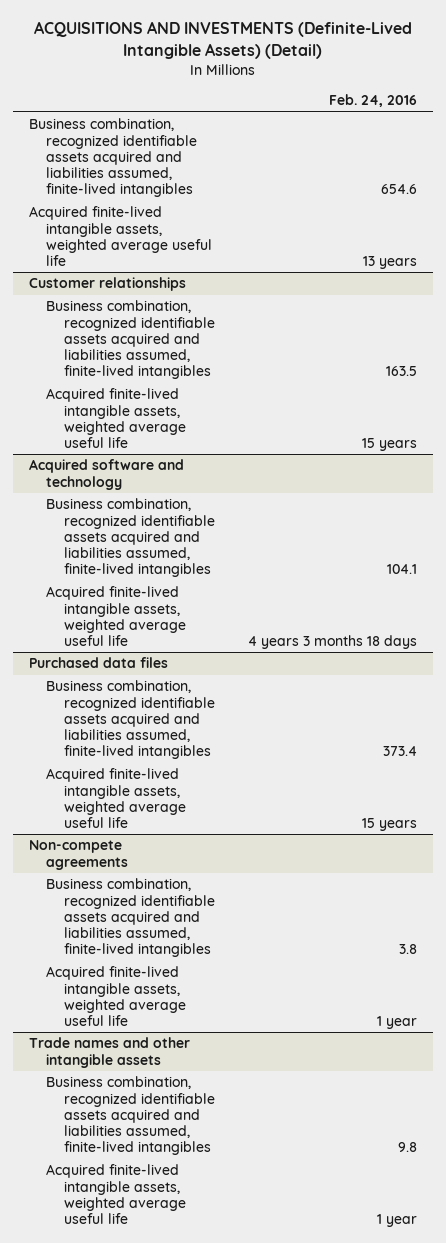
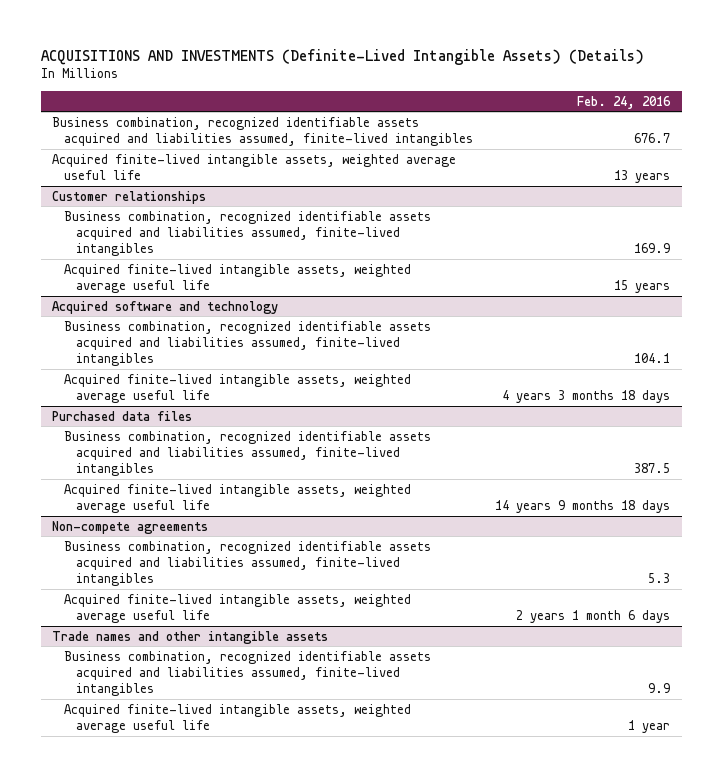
[33,21,412,59] ACQUISITIONS AND INVESTMENTS (Definite-Lived Intangible Assets) (Detail) -> [40,48,644,65] ACQUISITIONS AND INVESTMENTS (Definite-Lived Intangible Assets) (Details)
[380,183,417,194] 654.6 -> [634,132,671,143] 676.7
[385,365,417,376] 163.5 -> [634,243,671,254] 169.9
[382,745,417,756] 373.4 -> [634,463,671,474] 387.5
[361,817,417,831] 15 years -> [495,499,671,513] 14 years 9 months 18 days
[398,943,417,954] 3.8 -> [648,573,671,584] 5.3
[376,1015,417,1029] 1 year -> [516,609,671,623] 2 years 1 month 6 days
[397,1141,417,1152] 9.8 -> [648,683,671,694] 9.9

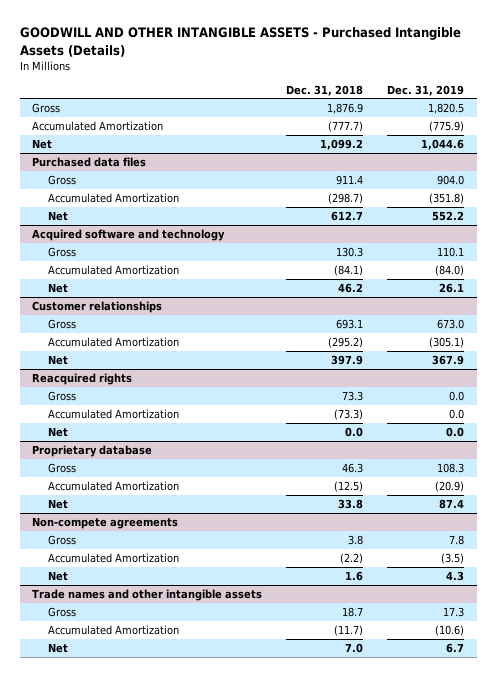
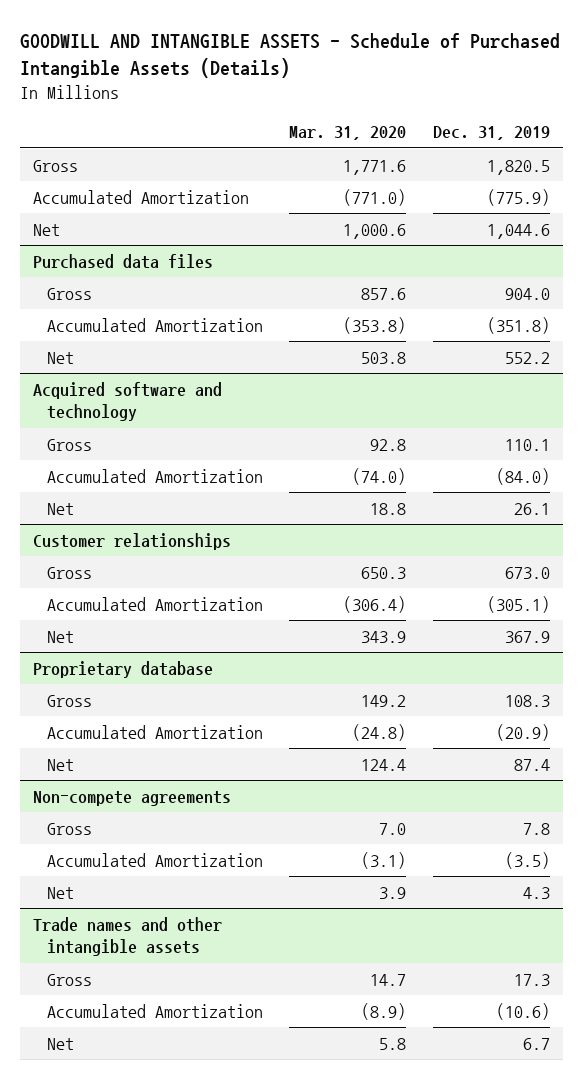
[20,27,462,57] GOODWILL AND OTHER INTANGIBLE ASSETS - Purchased Intangible Assets (Details) -> [19,33,560,79] GOODWILL AND INTANGIBLE ASSETS - Schedule of Purchased Intangible Assets (Details)
[286,84,364,96] Dec. 31, 2018 -> none
none -> [289,126,407,141] Mar. 31, 2020
[32,372,133,385] Reacquired rights -> none
[47,390,76,401] Gross -> none
[47,408,179,419] Accumulated Amortization -> none
[47,426,68,437] Net -> none

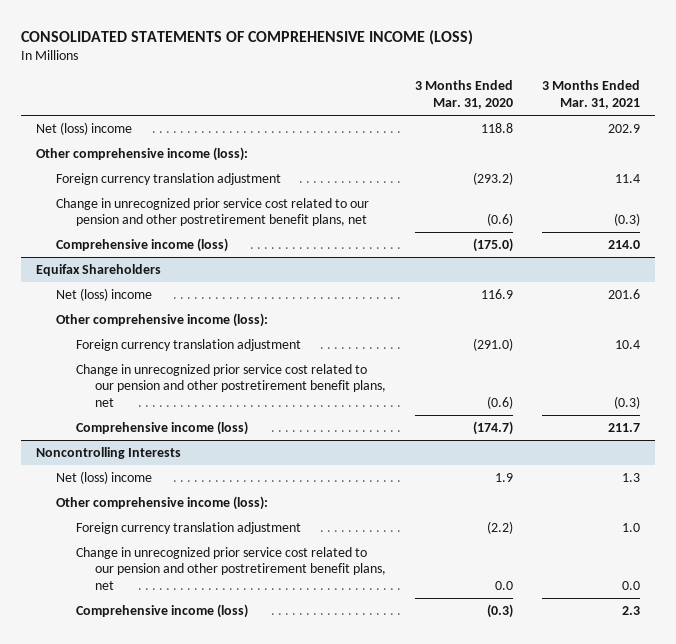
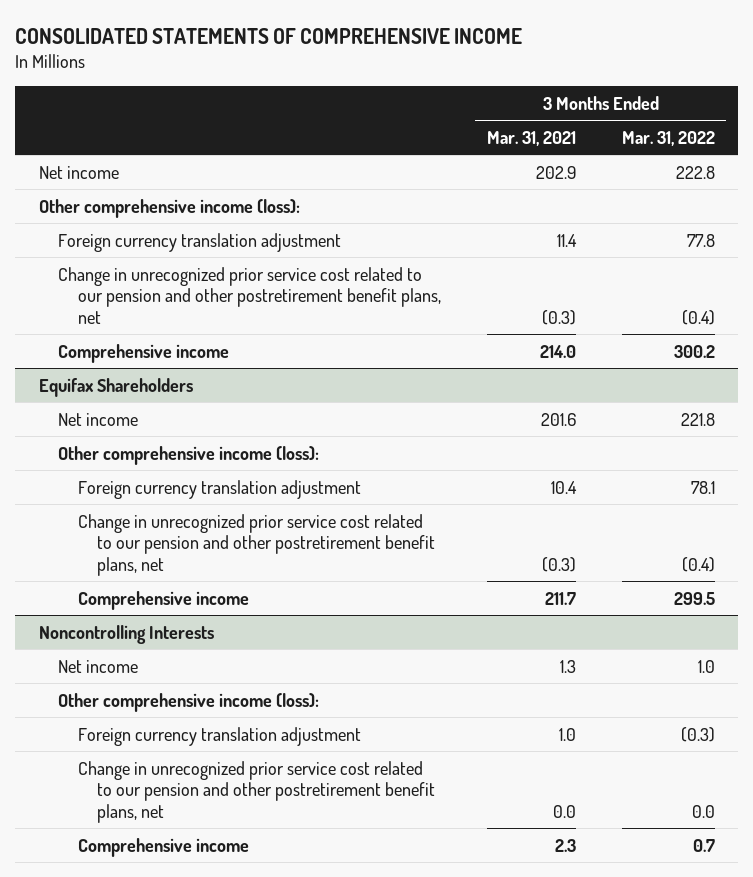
[21,30,474,46] CONSOLIDATED STATEMENTS OF COMPREHENSIVE INCOME (LOSS) -> [15,27,523,44] CONSOLIDATED STATEMENTS OF COMPREHENSIVE INCOME
[415,80,514,110] 3 Months Ended Mar. 31, 2020 -> none
none -> [621,130,715,146] Mar. 31, 2022
[35,121,132,135] Net (loss) income -> [38,165,119,179] Net income
[55,237,228,252] Comprehensive income (loss) -> [58,343,230,363] Comprehensive income
[55,287,152,301] Net (loss) income -> [58,412,139,426] Net income
[75,420,248,435] Comprehensive income (loss) -> [77,590,249,610] Comprehensive income
[55,470,152,484] Net (loss) income -> [58,659,139,673] Net income
[75,603,248,618] Comprehensive income (loss) -> [77,837,249,857] Comprehensive income

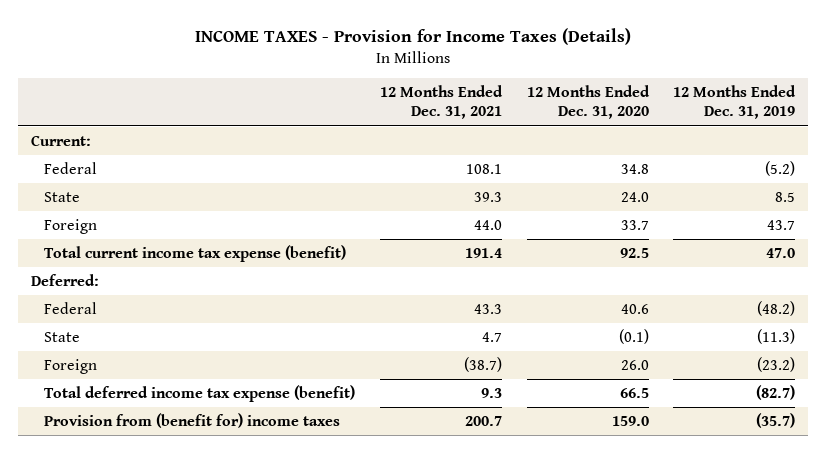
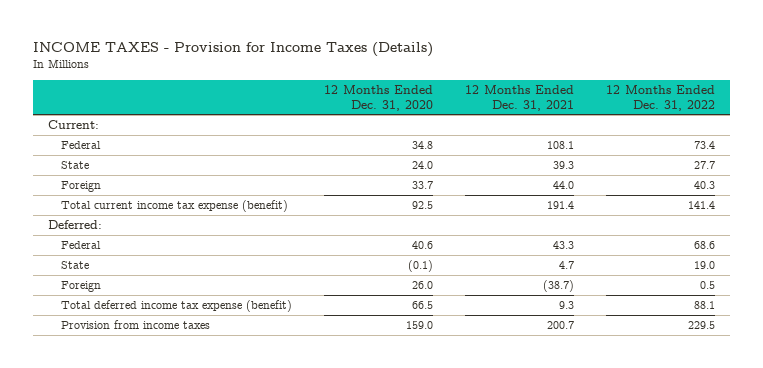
[673,84,797,120] 12 Months Ended Dec. 31, 2019 -> none
none -> [605,85,715,111] 12 Months Ended Dec. 31, 2022
[44,412,341,428] Provision from (benefit for) income taxes -> [61,320,211,330] Provision from income taxes

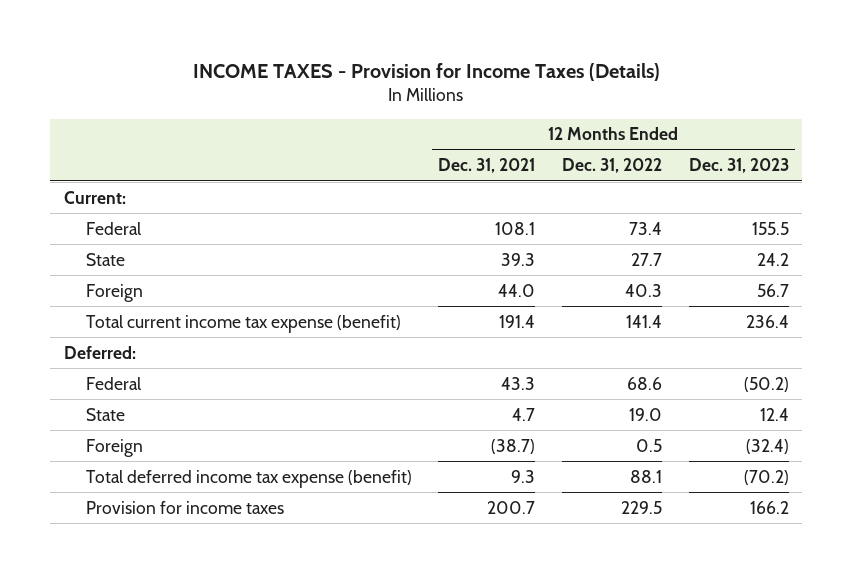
[324,85,434,111] 12 Months Ended Dec. 31, 2020 -> none
none -> [688,158,789,174] Dec. 31, 2023
[61,320,211,330] Provision from income taxes -> [85,500,284,514] Provision for income taxes

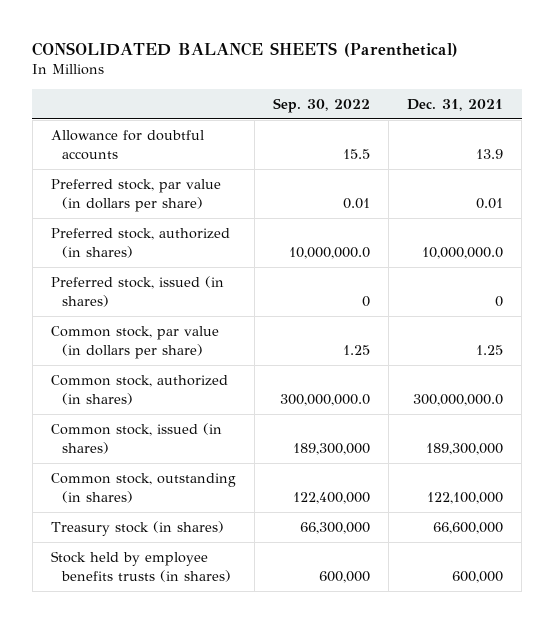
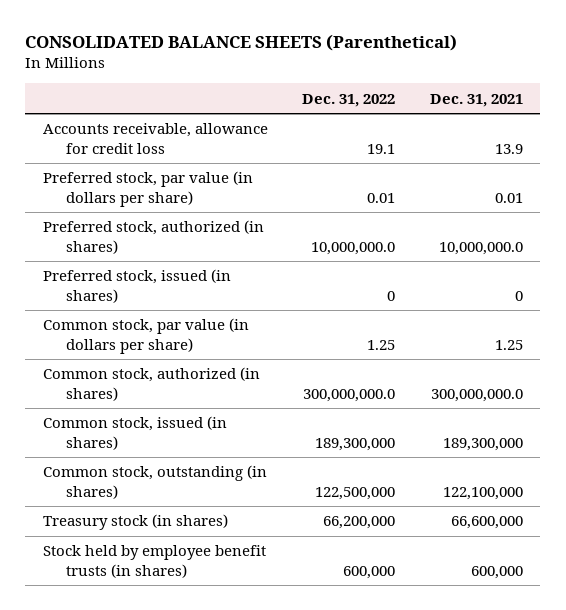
[273,97,371,113] Sep. 30, 2022 -> none
none -> [302,93,396,107] Dec. 31, 2022
[50,129,204,160] Allowance for doubtful accounts -> [42,123,268,154] Accounts receivable, allowance for credit loss
[50,550,231,582] Stock held by employee benefits trusts (in shares) -> [42,545,266,578] Stock held by employee benefit trusts (in shares)

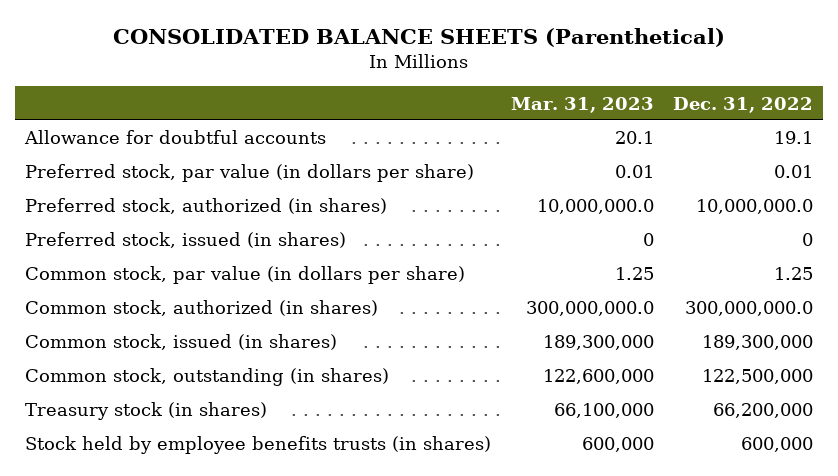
[430,93,524,107] Dec. 31, 2021 -> none
none -> [510,96,654,113] Mar. 31, 2023
[42,123,268,154] Accounts receivable, allowance for credit loss -> [24,130,327,145] Allowance for doubtful accounts
[42,545,266,578] Stock held by employee benefit trusts (in shares) -> [25,436,492,455] Stock held by employee benefits trusts (in shares)

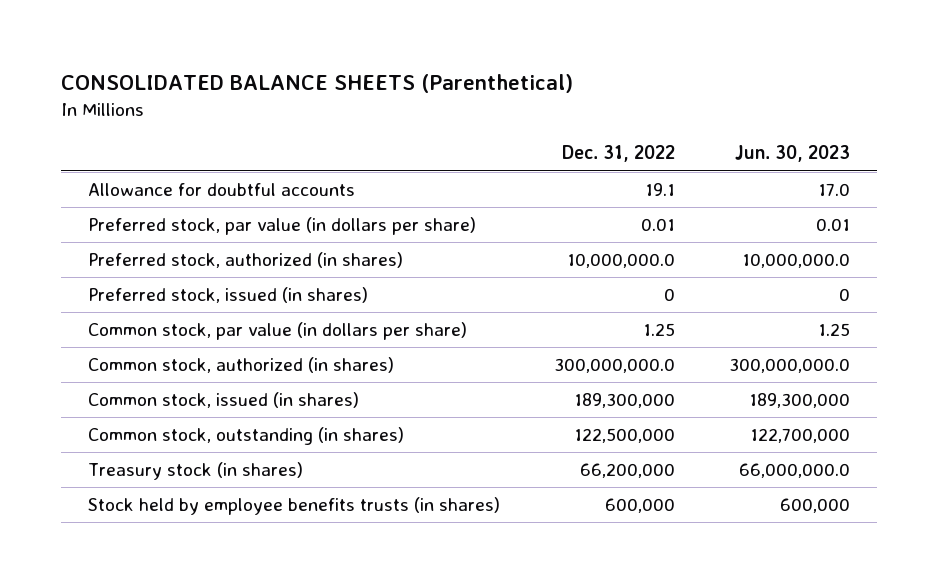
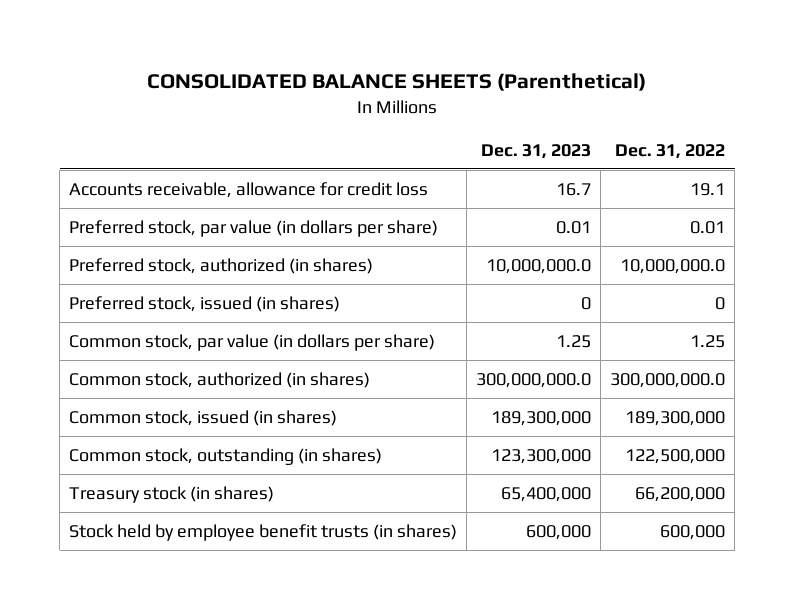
[734,145,850,163] Jun. 30, 2023 -> none
none -> [481,143,592,159] Dec. 31, 2023
[87,183,355,197] Allowance for doubtful accounts -> [69,181,429,198] Accounts receivable, allowance for credit loss
[87,497,500,516] Stock held by employee benefits trusts (in shares) -> [69,523,458,541] Stock held by employee benefit trusts (in shares)

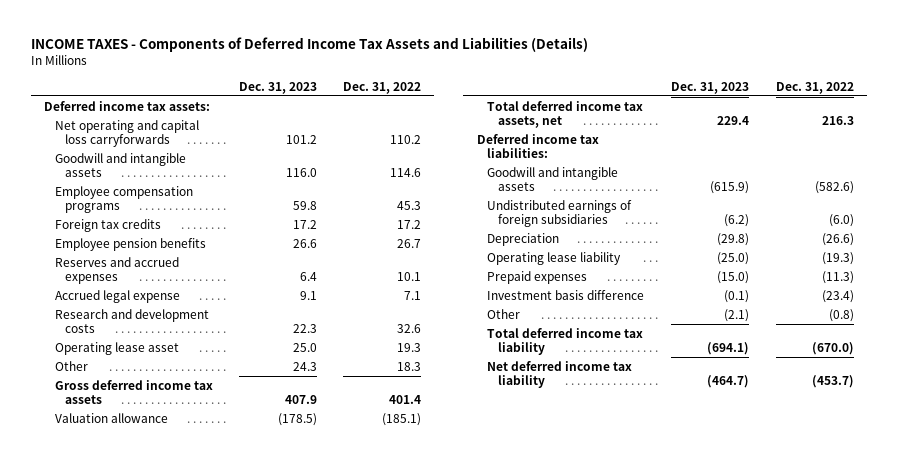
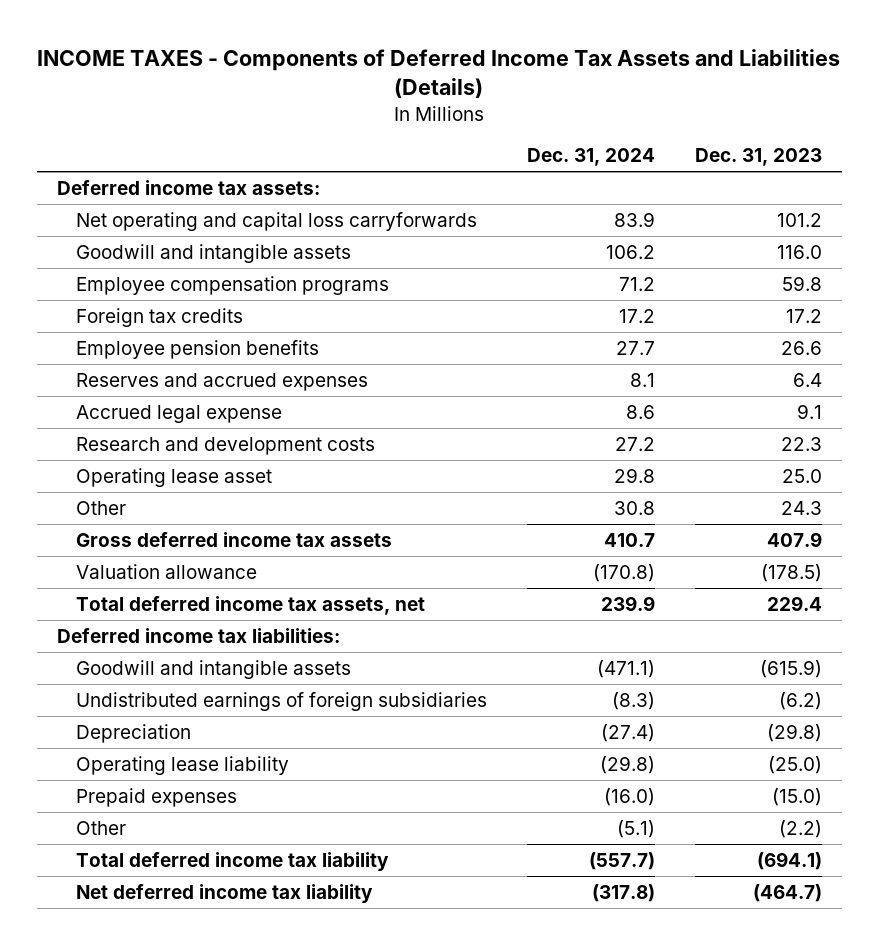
[342,81,421,94] Dec. 31, 2022 -> none
none -> [526,148,655,167] Dec. 31, 2024
[487,289,645,300] Investment basis difference -> none
[724,308,750,322] (2.1) -> [778,819,822,838] (2.2)

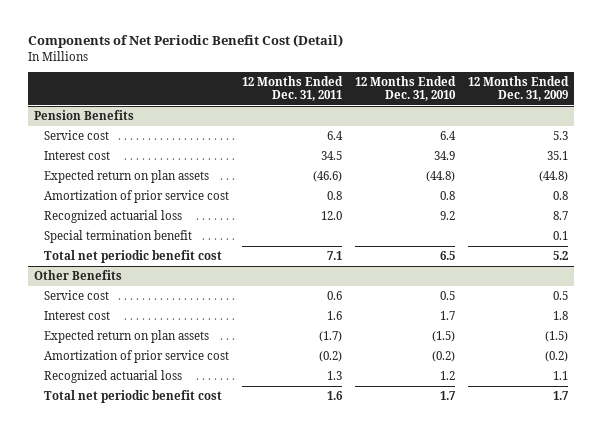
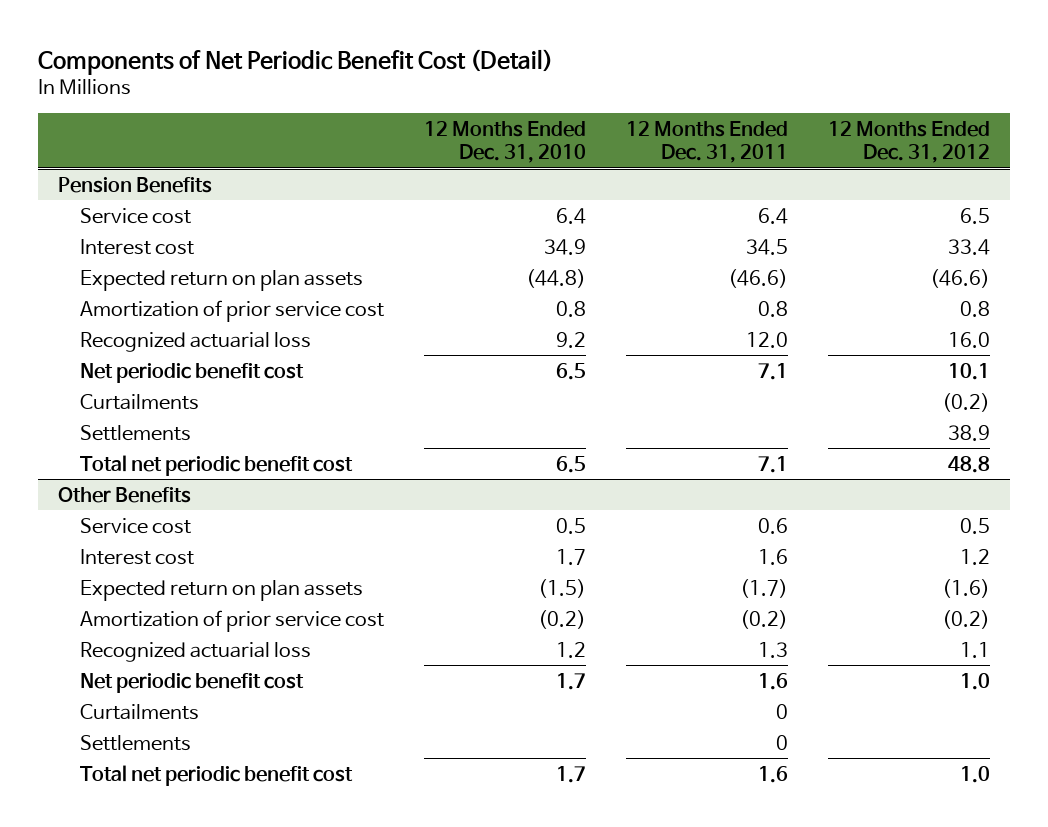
[467,75,569,101] 12 Months Ended Dec. 31, 2009 -> none
none -> [828,120,991,164] 12 Months Ended Dec. 31, 2012
[43,229,192,243] Special termination benefit -> none
none -> [79,362,304,383] Net periodic benefit cost
none -> [79,393,199,410] Curtailments
none -> [79,424,191,441] Settlements
none -> [79,672,304,693] Net periodic benefit cost
none -> [79,703,199,720] Curtailments
none -> [79,734,191,751] Settlements

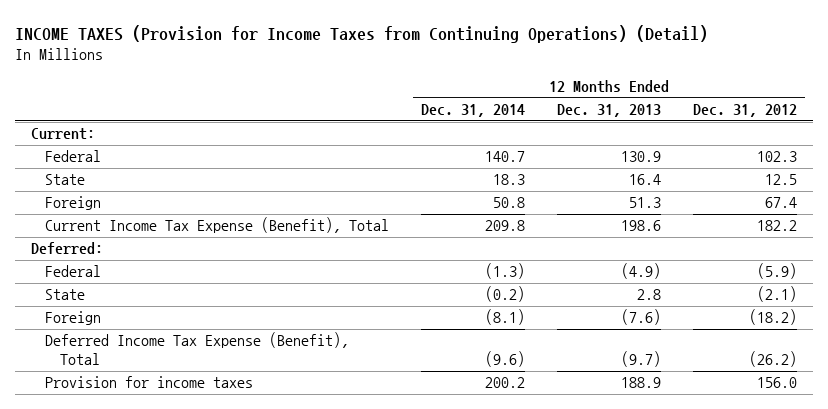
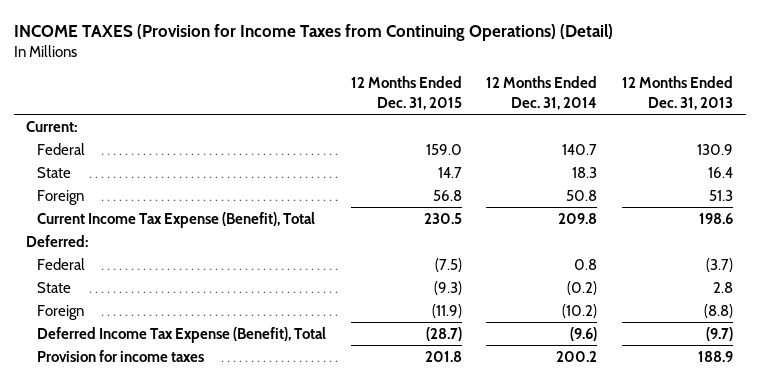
[693,104,798,118] Dec. 31, 2012 -> none
none -> [350,76,462,110] 12 Months Ended Dec. 31, 2015
[485,263,526,280] (1.3) -> [574,258,598,270] 0.8
[621,263,662,280] (4.9) -> [706,257,734,272] (3.7)
[485,309,526,326] (8.1) -> [562,303,598,318] (10.2)
[621,309,662,326] (7.6) -> [704,303,734,318] (8.8)

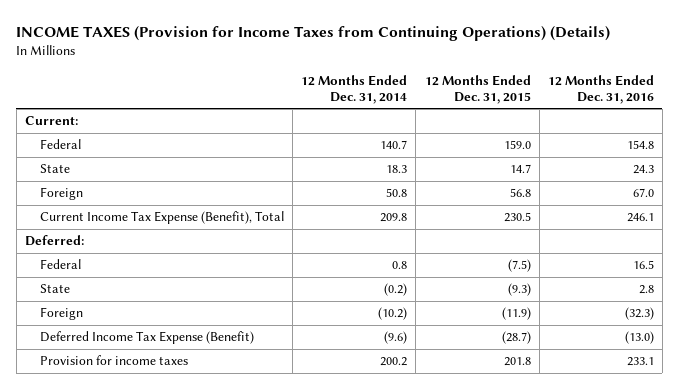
[13,23,613,41] INCOME TAXES (Provision for Income Taxes from Continuing Operations) (Detail) -> [16,26,611,42] INCOME TAXES (Provision for Income Taxes from Continuing Operations) (Details)
[622,76,734,110] 12 Months Ended Dec. 31, 2013 -> none
none -> [547,74,654,105] 12 Months Ended Dec. 31, 2016
[36,326,326,343] Deferred Income Tax Expense (Benefit), Total -> [40,331,255,345] Deferred Income Tax Expense (Benefit)

